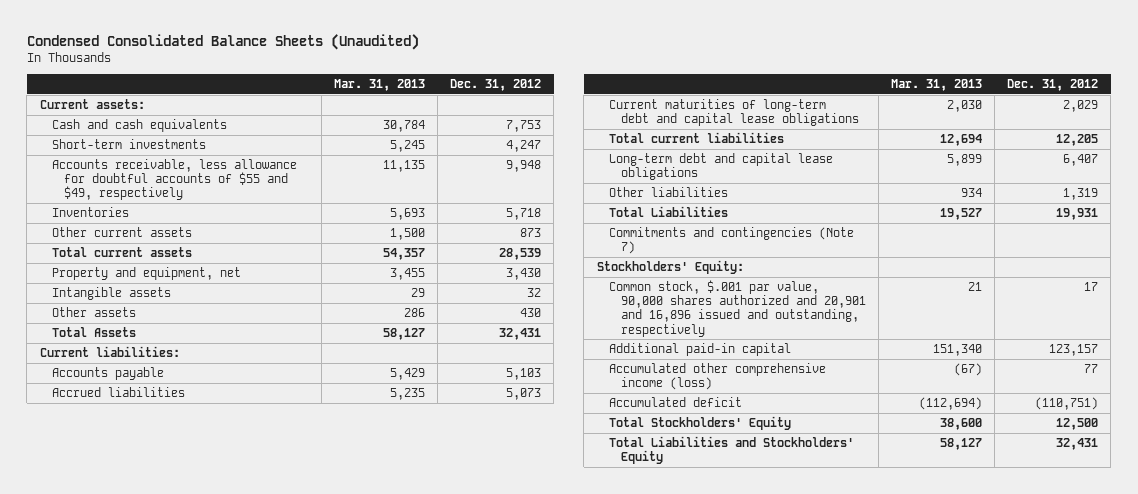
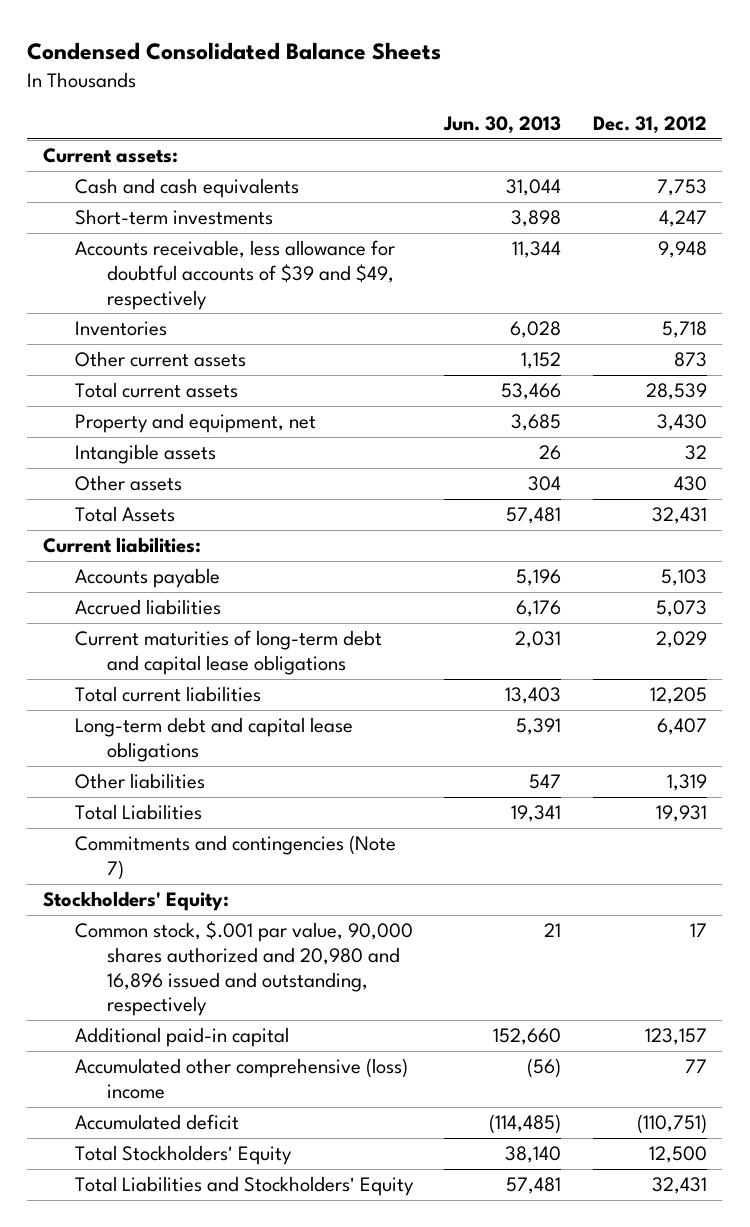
[26,33,419,50] Condensed Consolidated Balance Sheets (Unaudited) -> [27,42,442,61] Condensed Consolidated Balance Sheets
[334,79,426,92] Mar. 31, 2013 -> none
none -> [443,115,562,134] Jun. 30, 2013
[51,159,297,201] Accounts receivable, less allowance for doubtful accounts of $55 and $49, respectively -> [74,240,395,310] Accounts receivable, less allowance for doubtful accounts of $39 and $49, respectively
[608,280,866,337] Common stock, $.001 par value, 90,000 shares authorized and 20,901 and 16,896 issued and outstanding, respectively -> [74,921,413,1017] Common stock, $.001 par value, 90,000 shares authorized and 20,980 and 16,896 issued and outstanding, respectively
[608,363,826,391] Accumulated other comprehensive income (loss) -> [74,1058,408,1099] Accumulated other comprehensive (loss) income

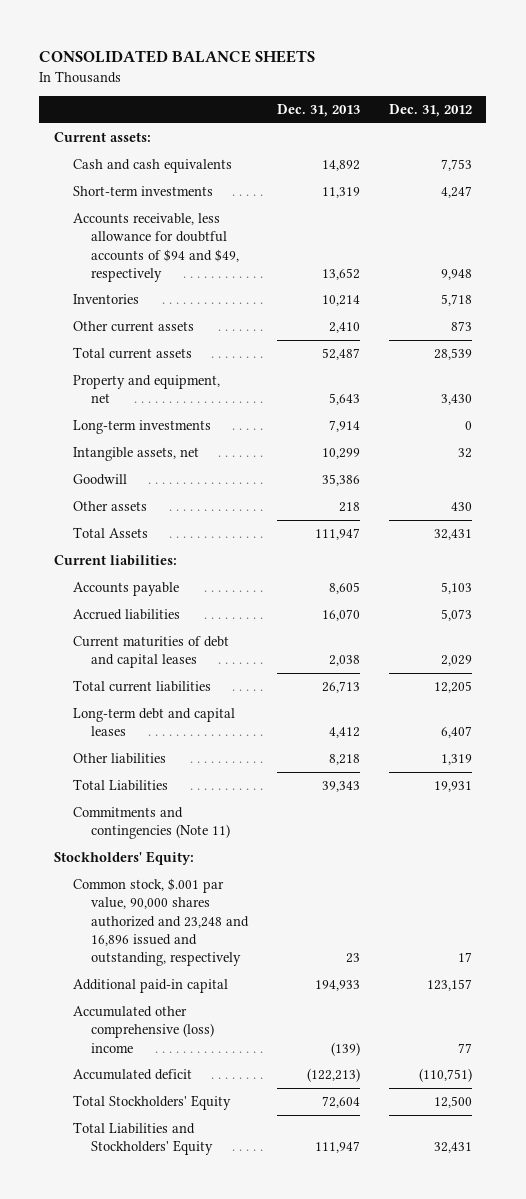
[27,42,442,61] Condensed Consolidated Balance Sheets -> [39,49,316,63] CONSOLIDATED BALANCE SHEETS
[443,115,562,134] Jun. 30, 2013 -> none
none -> [277,104,361,118] Dec. 31, 2013
[74,240,395,310] Accounts receivable, less allowance for doubtful accounts of $39 and $49, respectively -> [72,213,240,282] Accounts receivable, less allowance for doubtful accounts of $94 and $49, respectively
none -> [72,420,211,435] Long-term investments
[74,444,216,465] Intangible assets -> [72,447,199,462] Intangible assets, net
none -> [72,474,127,486] Goodwill
[74,630,382,675] Current maturities of long-term debt and capital lease obligations -> [72,636,229,669] Current maturities of debt and capital leases
[74,717,353,762] Long-term debt and capital lease obligations -> [72,708,235,737] Long-term debt and capital leases
[74,835,396,880] Commitments and contingencies (Note 7) -> [72,807,231,840] Commitments and contingencies (Note 11)
[74,921,413,1017] Common stock, $.001 par value, 90,000 shares authorized and 20,980 and 16,896 issued and outstanding, respectively -> [72,878,250,966] Common stock, $.001 par value, 90,000 shares authorized and 23,248 and 16,896 issued and outstanding, respectively

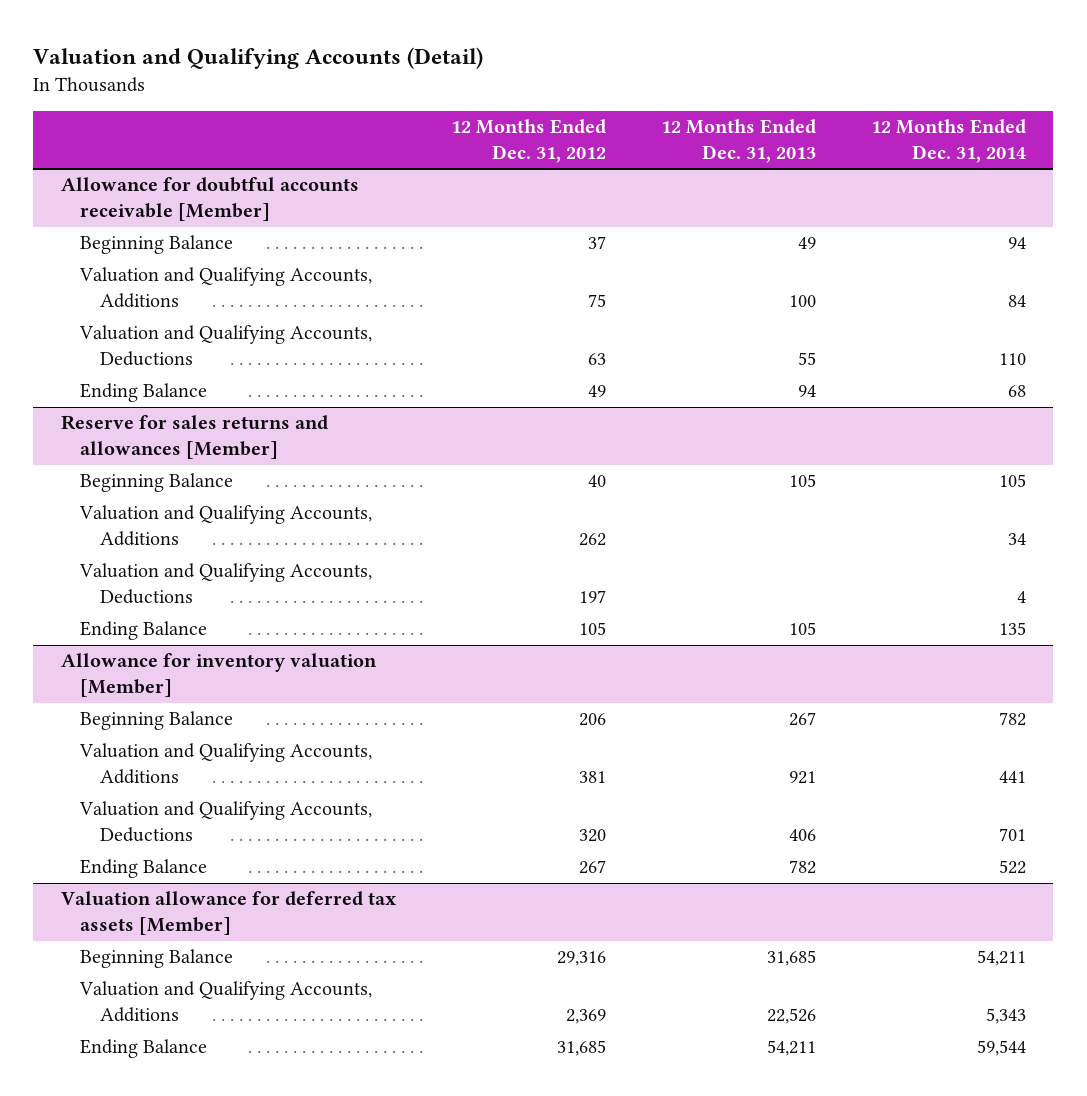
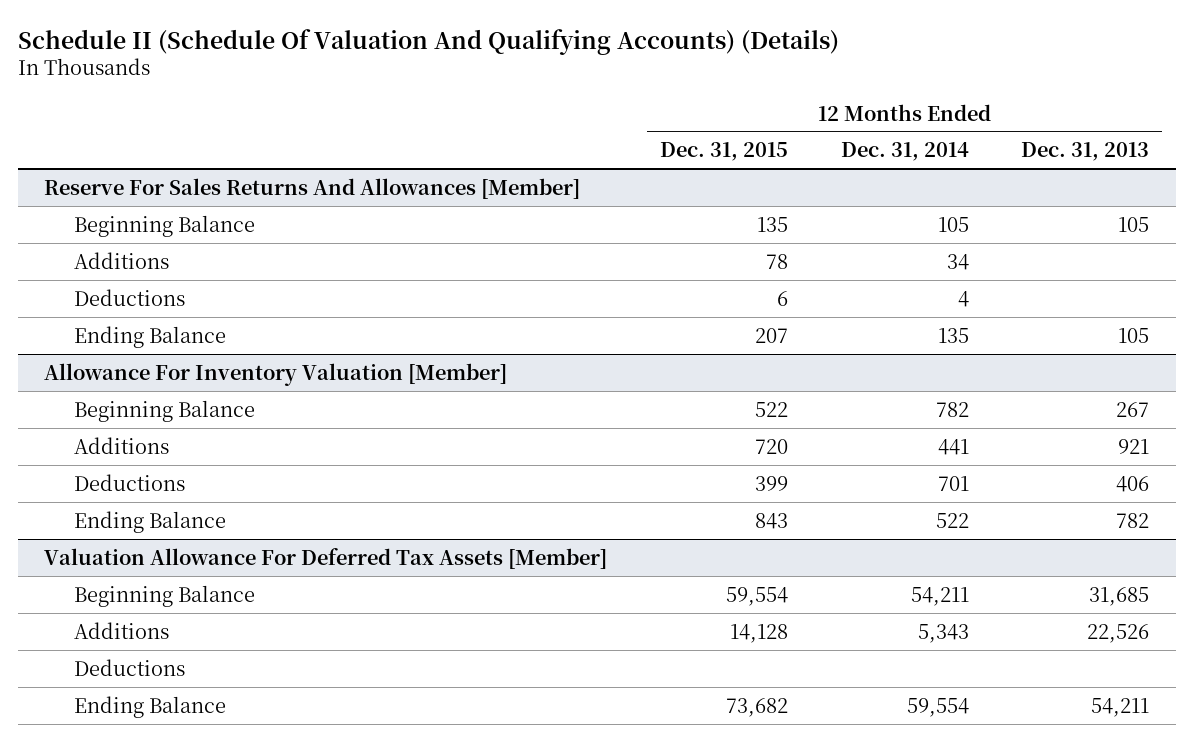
[33,47,484,70] Valuation and Qualifying Accounts (Detail) -> [17,28,839,55] Schedule II (Schedule Of Valuation And Qualifying Accounts) (Details)
[450,119,606,163] 12 Months Ended Dec. 31, 2012 -> none
none -> [659,142,788,162] Dec. 31, 2015
[60,177,359,222] Allowance for doubtful accounts receivable [Member] -> none
[80,235,234,255] Beginning Balance -> none
[79,267,373,309] Valuation and Qualifying Accounts, Additions -> none
[79,325,373,367] Valuation and Qualifying Accounts, Deductions -> none
[80,383,208,403] Ending Balance -> none
[60,415,328,460] Reserve for sales returns and allowances [Member] -> [44,177,581,199] Reserve For Sales Returns And Allowances [Member]
[79,505,373,547] Valuation and Qualifying Accounts, Additions -> none
none -> [74,251,170,269] Additions
[79,563,373,605] Valuation and Qualifying Accounts, Deductions -> [74,288,186,306] Deductions
[60,653,377,698] Allowance for inventory valuation [Member] -> [44,362,508,386] Allowance For Inventory Valuation [Member]
[79,743,373,785] Valuation and Qualifying Accounts, Additions -> [74,436,170,454] Additions
[79,801,373,843] Valuation and Qualifying Accounts, Deductions -> [74,473,186,491] Deductions
[60,891,397,936] Valuation allowance for deferred tax assets [Member] -> [44,547,608,569] Valuation Allowance For Deferred Tax Assets [Member]
[79,981,373,1023] Valuation and Qualifying Accounts, Additions -> [74,621,170,639] Additions
none -> [74,658,186,676] Deductions
[976,1040,1026,1057] 59,544 -> [906,697,969,717] 59,554

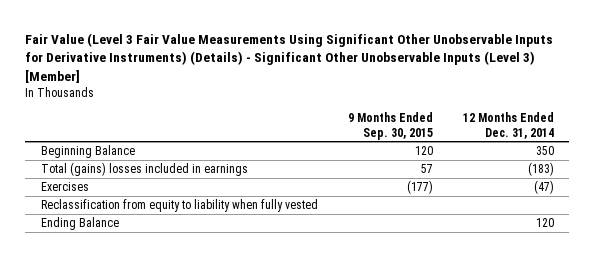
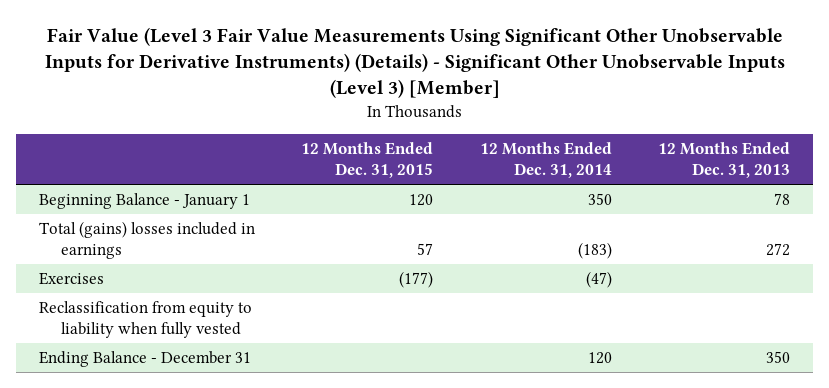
[347,112,433,140] 9 Months Ended Sep. 30, 2015 -> none
none -> [301,142,434,179] 12 Months Ended Dec. 31, 2015
none -> [657,142,790,179] 12 Months Ended Dec. 31, 2013
[40,145,135,159] Beginning Balance -> [39,192,251,209] Beginning Balance - January 1
[40,217,119,231] Ending Balance -> [39,350,252,367] Ending Balance - December 31

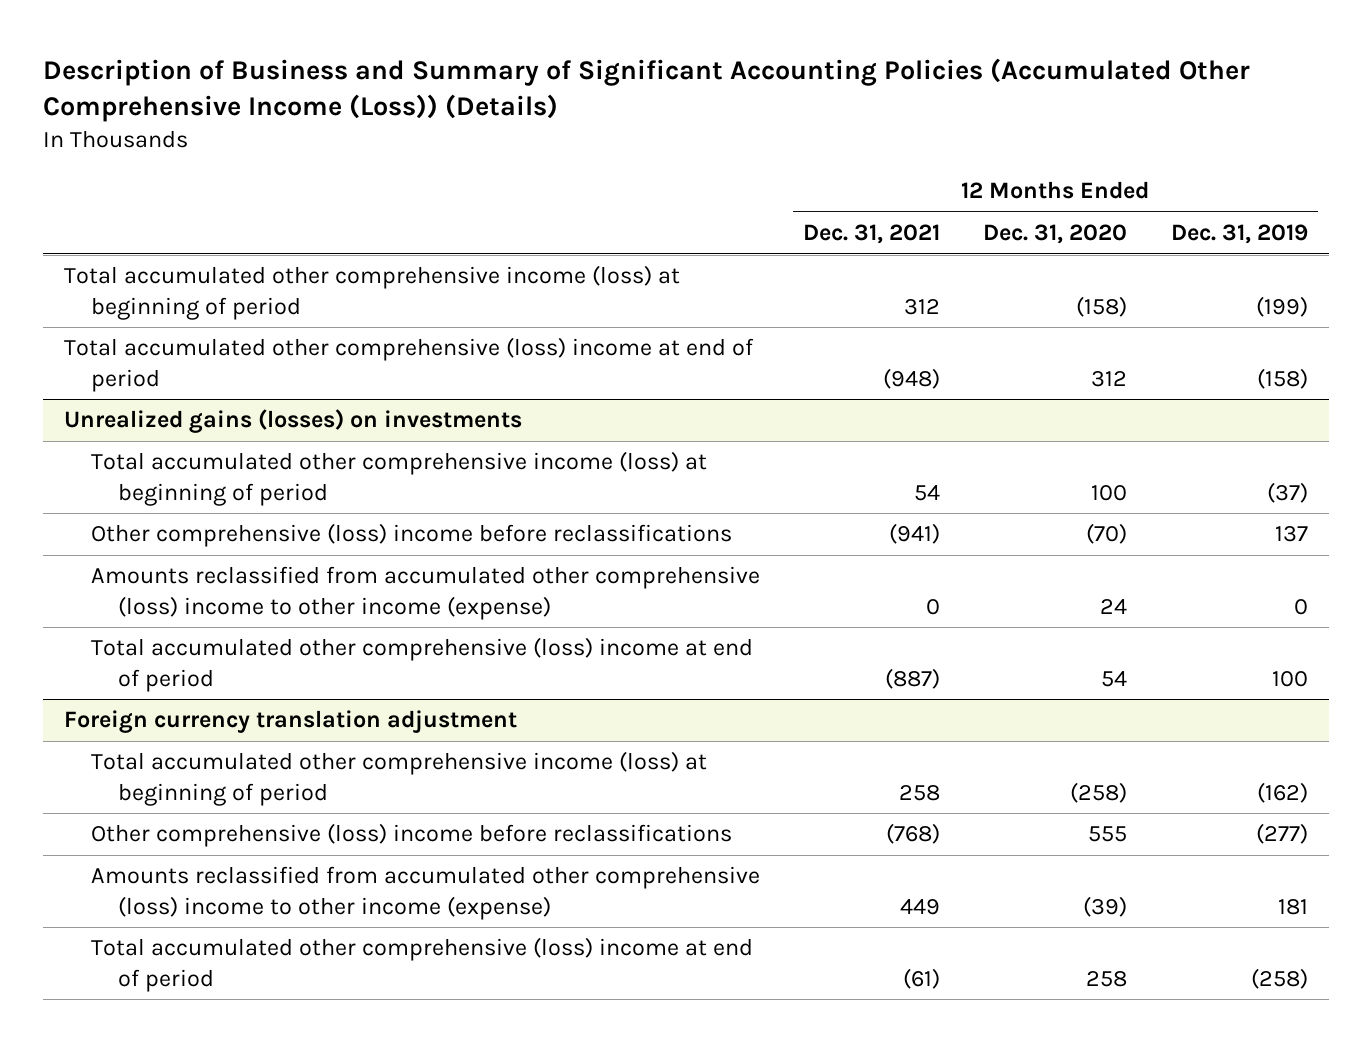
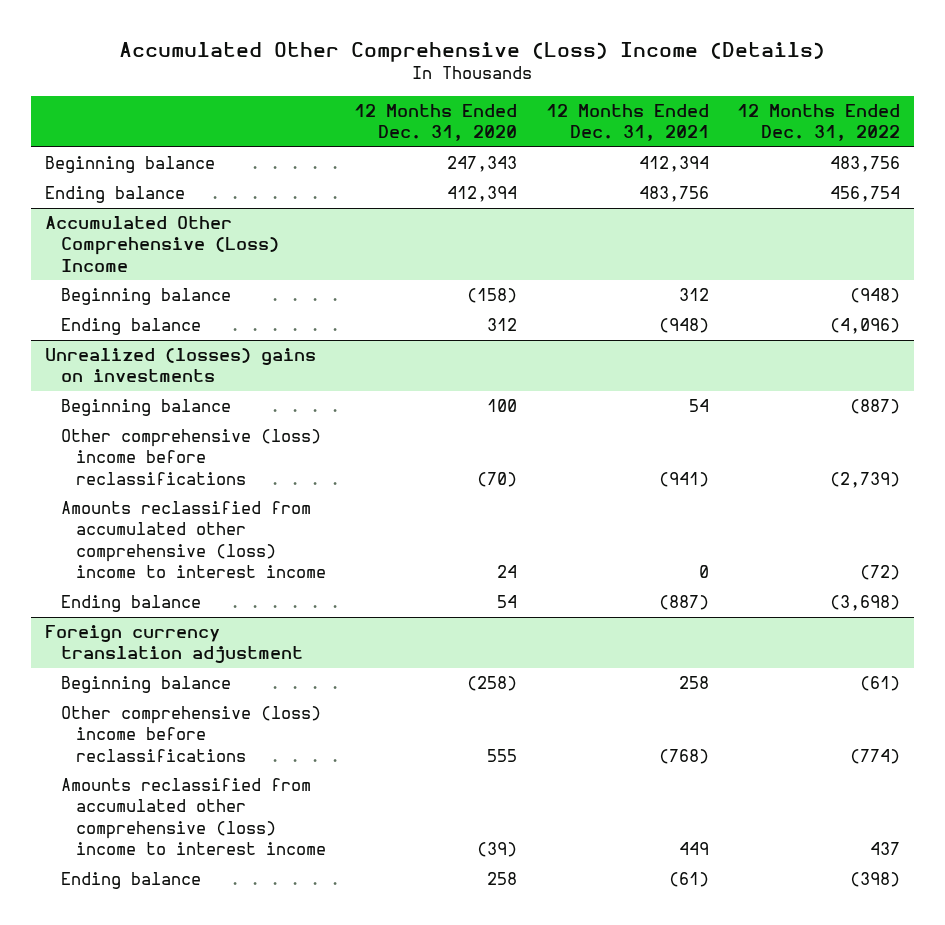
[42,57,1250,123] Description of Business and Summary of Significant Accounting Policies (Accumulated Other Comprehensive Income (Loss)) (Details) -> [119,41,826,62] Accumulated Other Comprehensive (Loss) Income (Details)
[1170,224,1308,245] Dec. 31, 2019 -> none
none -> [736,103,900,142] 12 Months Ended Dec. 31, 2022
none -> [45,156,216,174] Beginning balance
none -> [45,186,186,204] Ending balance
none -> [45,216,279,272] Accumulated Other Comprehensive (Loss) Income
[64,265,681,320] Total accumulated other comprehensive income (loss) at beginning of period -> [60,288,231,306] Beginning balance
[64,337,755,392] Total accumulated other comprehensive (loss) income at end of period -> [60,318,201,336] Ending balance
[64,409,523,434] Unrealized gains (losses) on investments -> [45,348,317,383] Unrealized (losses) gains on investments
[91,451,708,506] Total accumulated other comprehensive income (loss) at beginning of period -> [60,399,231,417] Beginning balance
[91,566,761,620] Amounts reclassified from accumulated other comprehensive (loss) income to other income (expense) -> [60,501,327,579] Amounts reclassified from accumulated other comprehensive (loss) income to interest income
[91,637,754,692] Total accumulated other comprehensive (loss) income at end of period -> [60,595,201,613] Ending balance
[91,751,708,806] Total accumulated other comprehensive income (loss) at beginning of period -> [60,676,231,694] Beginning balance
[91,866,761,920] Amounts reclassified from accumulated other comprehensive (loss) income to other income (expense) -> [60,778,327,856] Amounts reclassified from accumulated other comprehensive (loss) income to interest income
[91,937,754,992] Total accumulated other comprehensive (loss) income at end of period -> [60,872,201,890] Ending balance

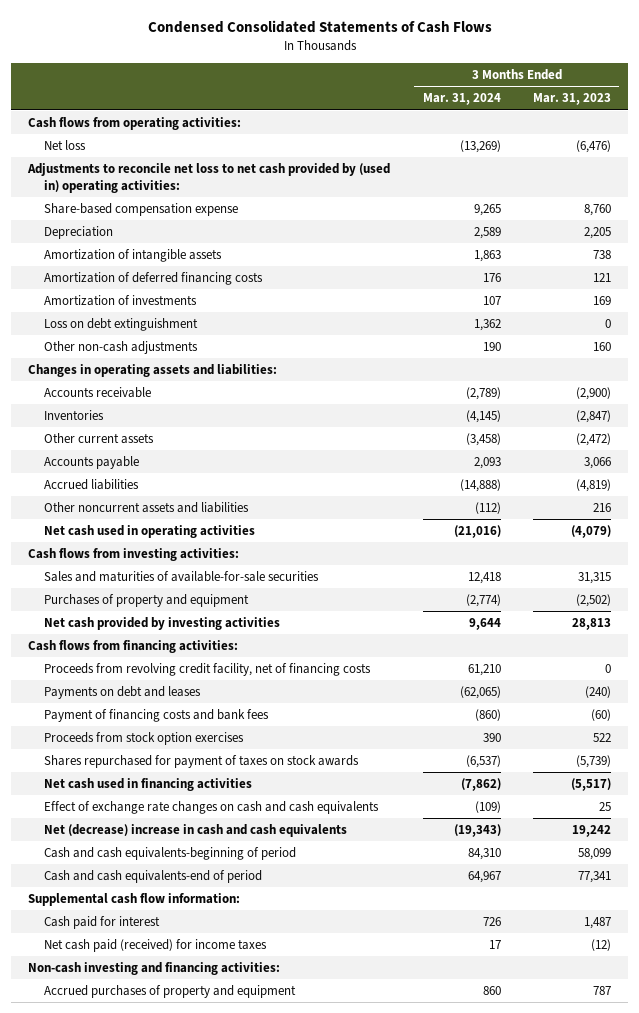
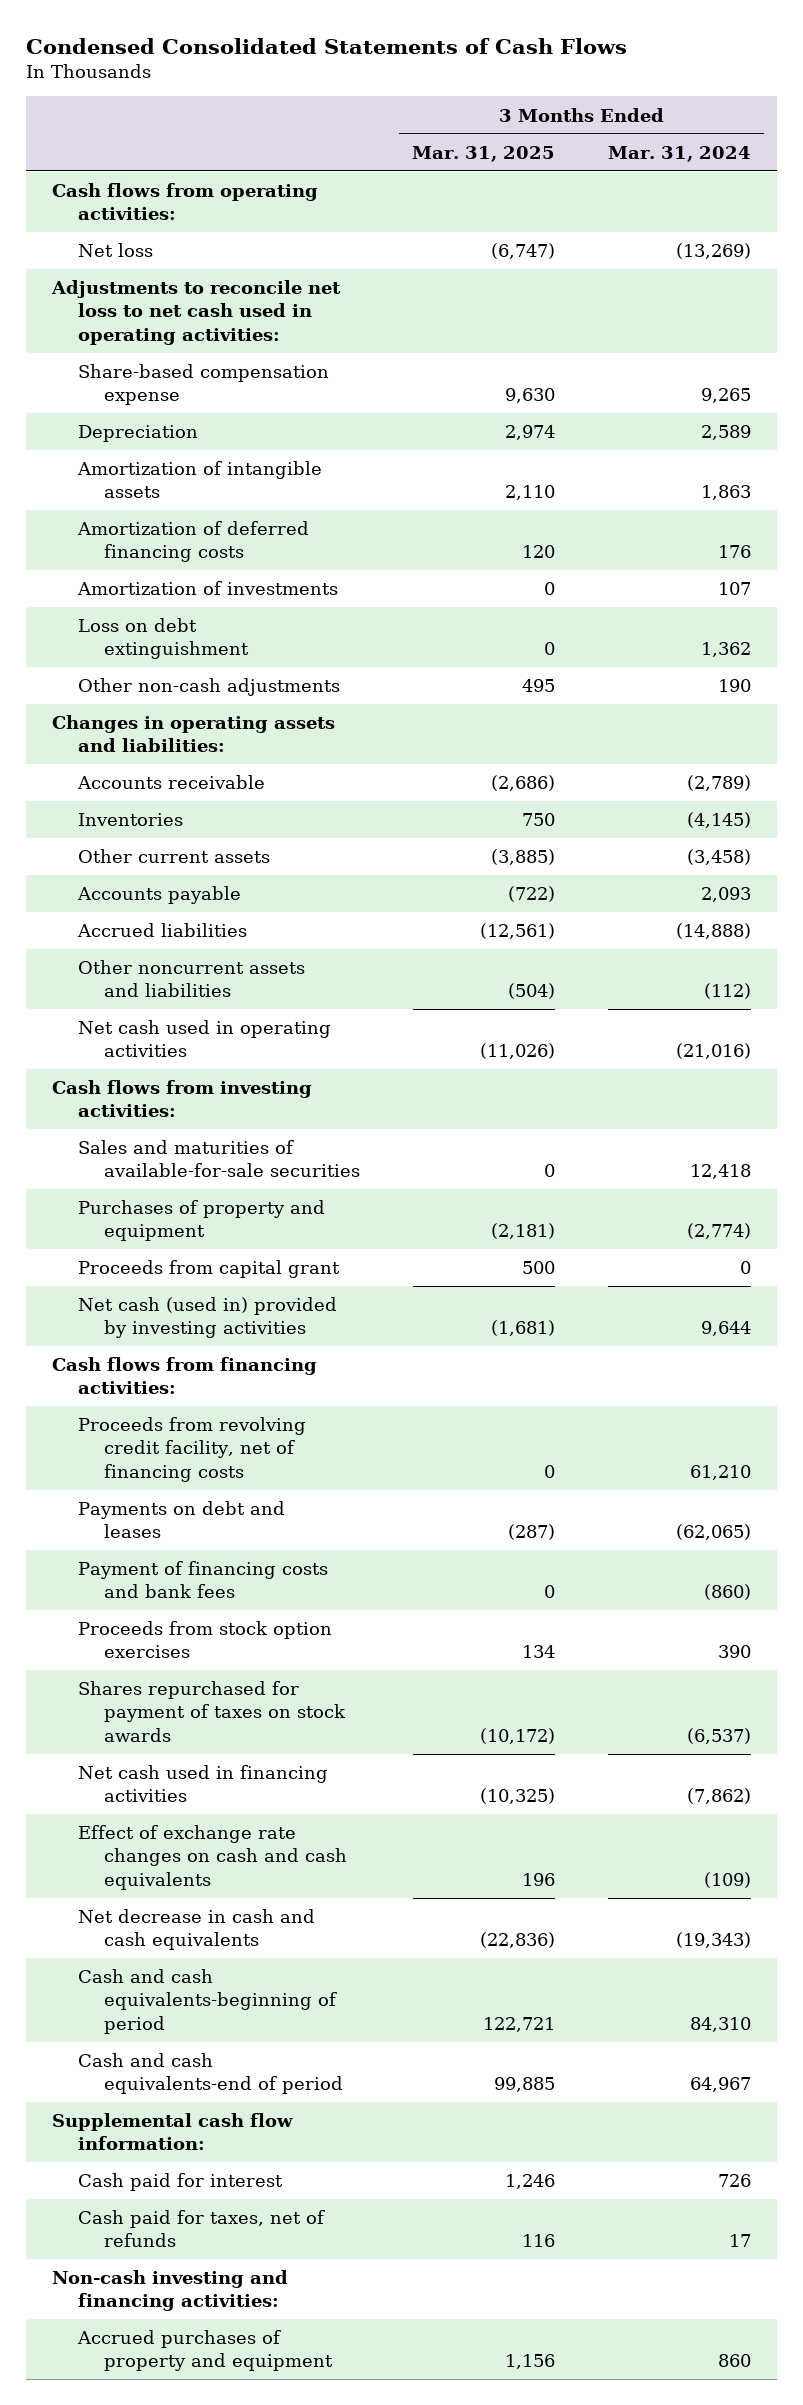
[533,93,612,106] Mar. 31, 2023 -> none
none -> [412,145,556,162] Mar. 31, 2025
[26,163,390,193] Adjustments to reconcile net loss to net cash provided by (used in) operating activities: -> [50,280,341,345] Adjustments to reconcile net loss to net cash used in operating activities:
none -> [77,1260,340,1279] Proceeds from capital grant
[43,617,280,631] Net cash provided by investing activities -> [77,1297,337,1339] Net cash (used in) provided by investing activities
[43,824,347,838] Net (decrease) increase in cash and cash equivalents -> [77,1909,315,1951] Net decrease in cash and cash equivalents
[43,939,267,953] Net cash paid (received) for income taxes -> [77,2210,325,2248] Cash paid for taxes, net of refunds

